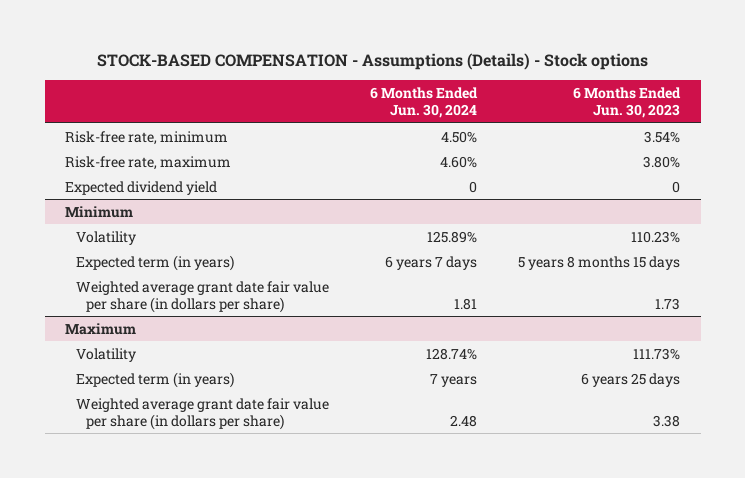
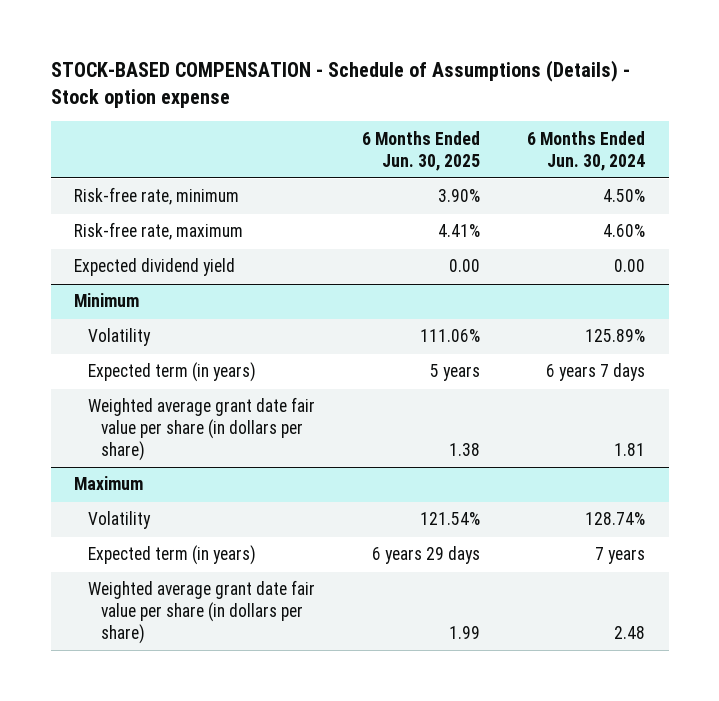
[96,53,648,71] STOCK-BASED COMPENSATION - Assumptions (Details) - Stock options -> [50,60,630,109] STOCK-BASED COMPENSATION - Schedule of Assumptions (Details) - Stock option expense
[573,86,682,118] 6 Months Ended Jun. 30, 2023 -> none
none -> [361,130,480,171] 6 Months Ended Jun. 30, 2025
[468,180,477,193] 0 -> [614,259,646,273] 0.00

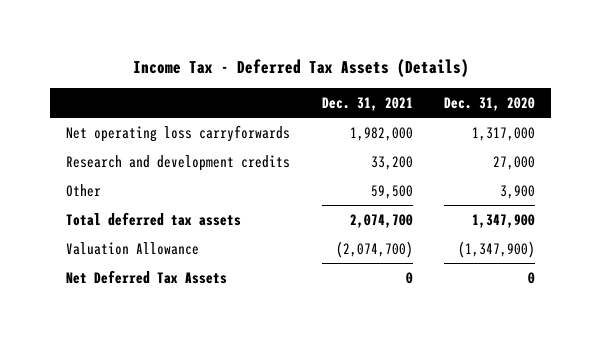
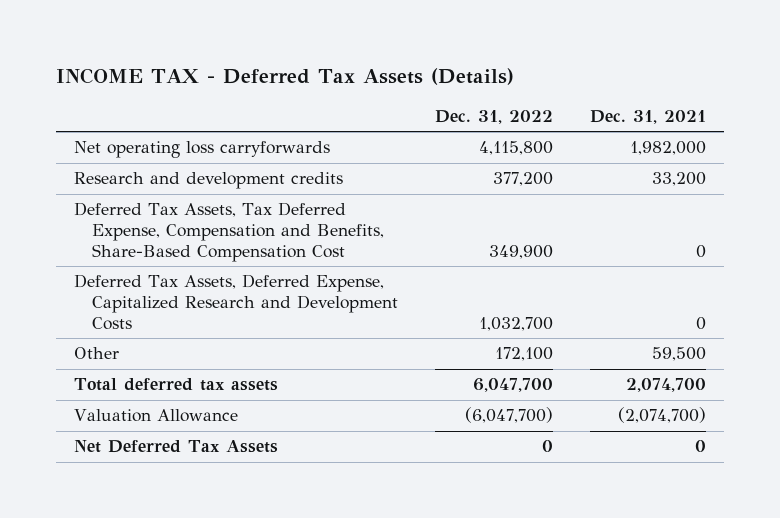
[132,58,469,77] Income Tax - Deferred Tax Assets (Details) -> [55,67,514,85] INCOME TAX - Deferred Tax Assets (Details)
[444,96,536,111] Dec. 31, 2020 -> none
none -> [434,110,553,125] Dec. 31, 2022
none -> [73,202,385,262] Deferred Tax Assets, Tax Deferred Expense, Compensation and Benefits, Share-Based Compensation Cost
none -> [73,274,399,330] Deferred Tax Assets, Deferred Expense, Capitalized Research and Development Costs

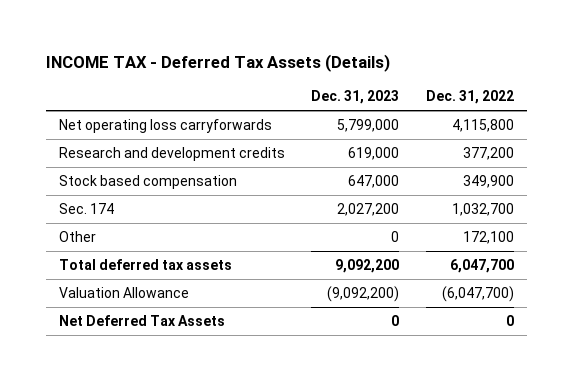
[589,110,706,125] Dec. 31, 2021 -> none
none -> [311,90,400,105] Dec. 31, 2023
[73,202,385,262] Deferred Tax Assets, Tax Deferred Expense, Compensation and Benefits, Share-Based Compensation Cost -> [58,175,237,190] Stock based compensation
[73,274,399,330] Deferred Tax Assets, Deferred Expense, Capitalized Research and Development Costs -> [58,203,114,215] Sec. 174

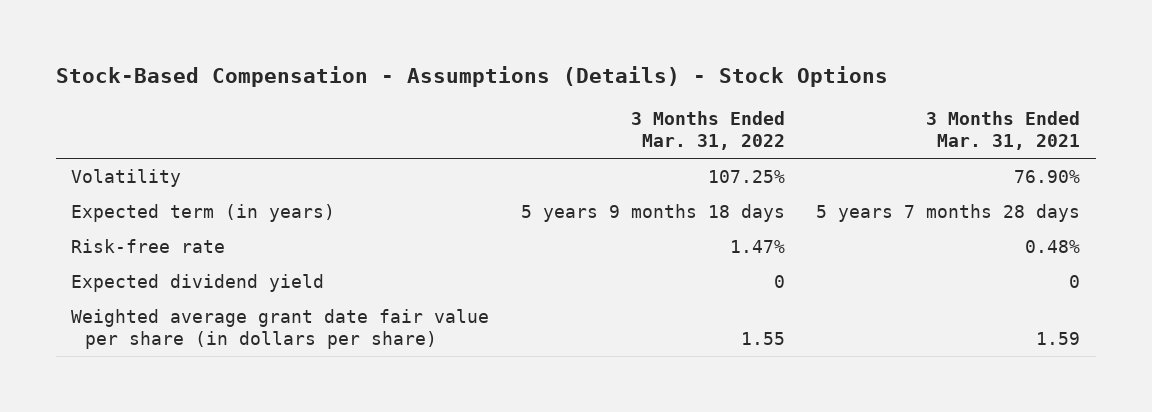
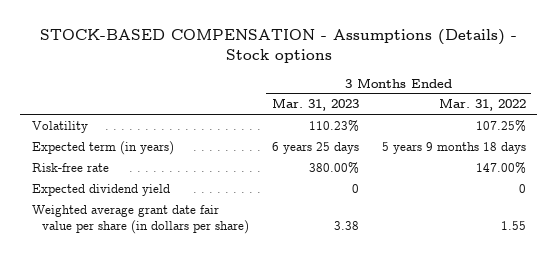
[55,66,888,88] Stock-Based Compensation - Assumptions (Details) - Stock Options -> [39,29,517,64] STOCK-BASED COMPENSATION - Assumptions (Details) - Stock options
[926,110,1081,151] 3 Months Ended Mar. 31, 2021 -> none
none -> [272,98,360,112] Mar. 31, 2023
[729,239,785,253] 1.47% -> [475,161,526,174] 147.00%

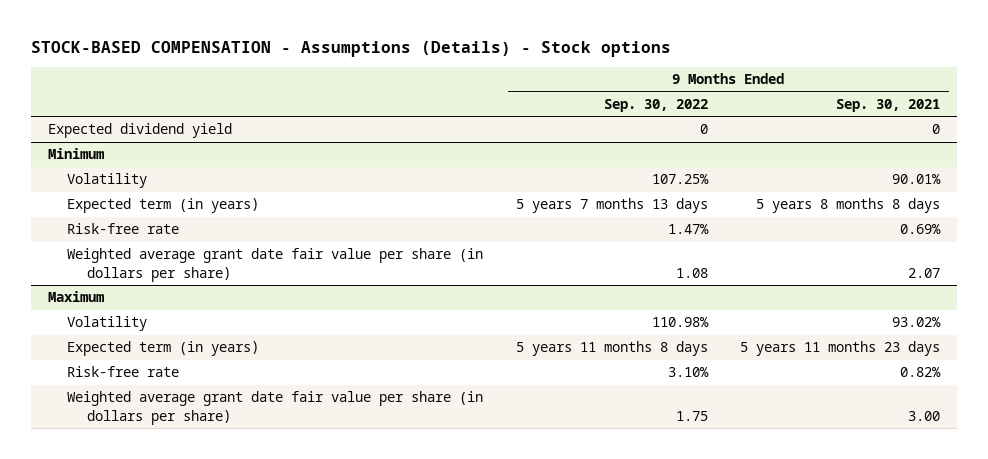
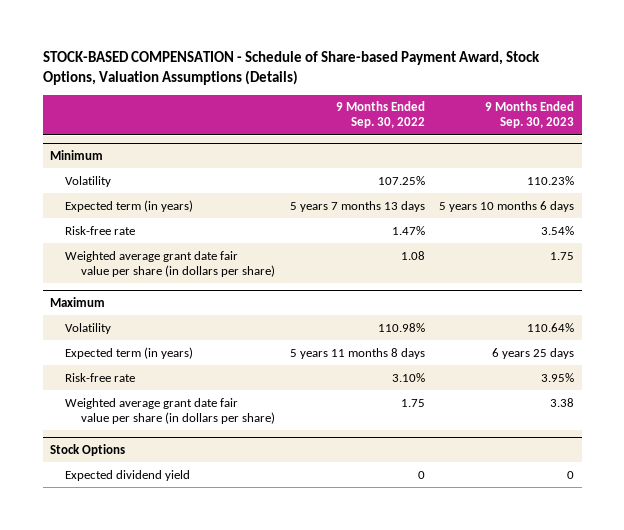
[31,41,672,58] STOCK-BASED COMPENSATION - Assumptions (Details) - Stock options -> [42,51,540,85] STOCK-BASED COMPENSATION - Schedule of Share-based Payment Award, Stock Options, Valuation Assumptions (Details)
[836,99,941,113] Sep. 30, 2021 -> none
none -> [485,101,575,129] 9 Months Ended Sep. 30, 2023
[47,123,232,139] Expected dividend yield -> none
none -> [49,444,125,457] Stock Options
none -> [65,469,191,481] Expected dividend yield

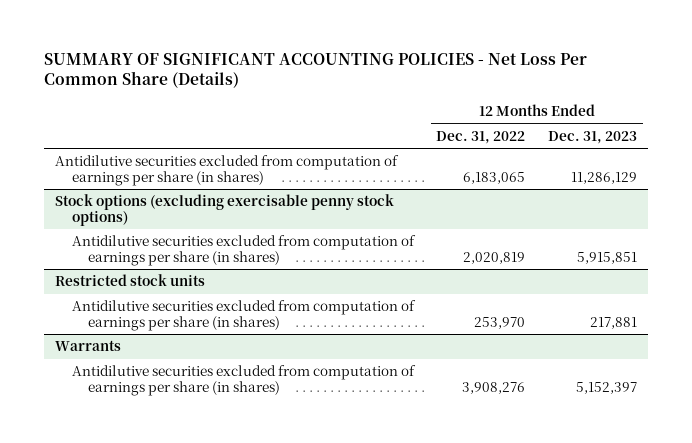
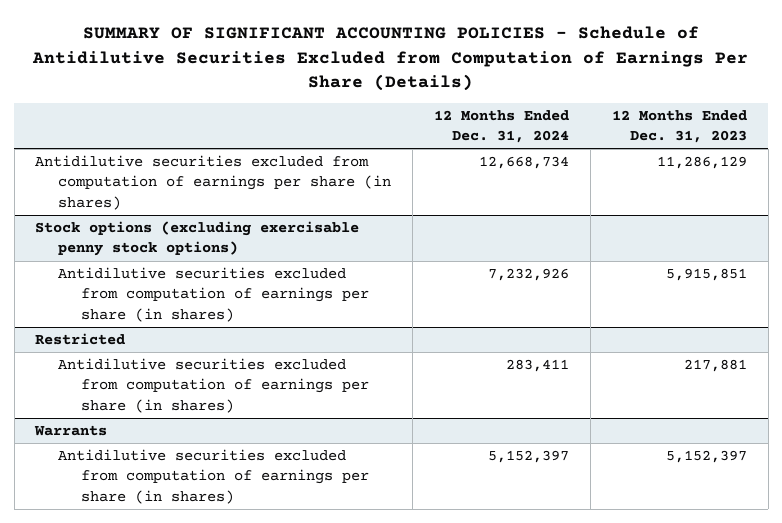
[44,52,588,89] SUMMARY OF SIGNIFICANT ACCOUNTING POLICIES - Net Loss Per Common Share (Details) -> [32,26,749,92] SUMMARY OF SIGNIFICANT ACCOUNTING POLICIES - Schedule of Antidilutive Securities Excluded from Computation of Earnings Per Share (Details)
[436,130,526,144] Dec. 31, 2022 -> none
none -> [433,109,569,144] 12 Months Ended Dec. 31, 2024
[55,274,206,287] Restricted stock units -> [35,333,126,346] Restricted

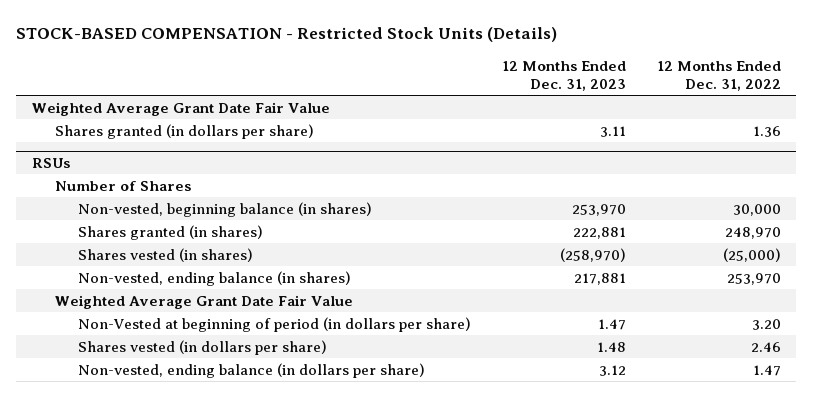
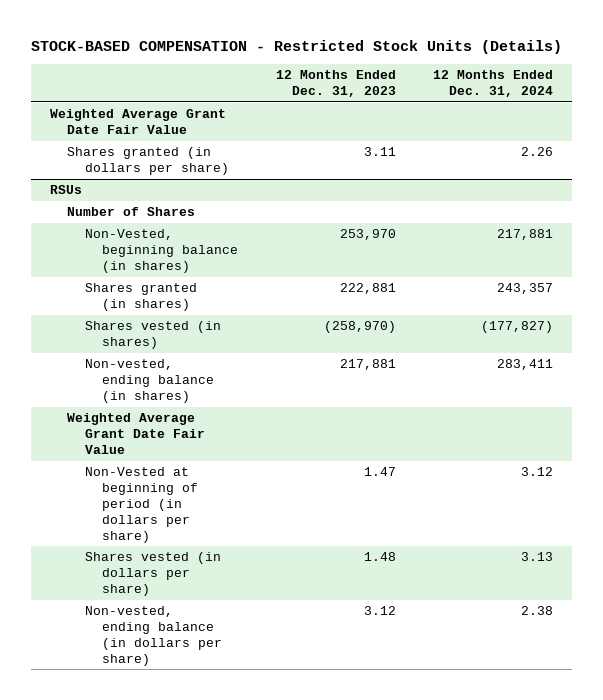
[656,60,781,92] 12 Months Ended Dec. 31, 2022 -> none
none -> [433,70,554,98] 12 Months Ended Dec. 31, 2024
[77,201,372,217] Non-vested, beginning balance (in shares) -> [84,229,239,273] Non-Vested, beginning balance (in shares)

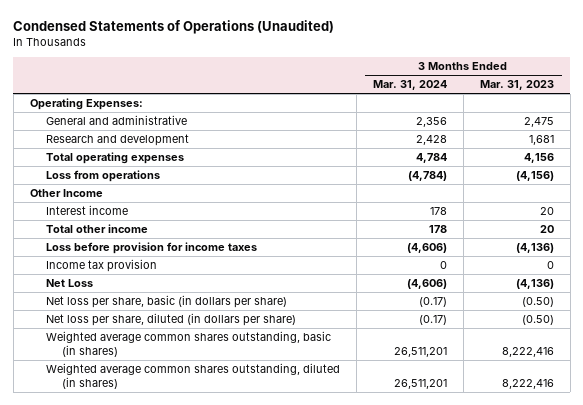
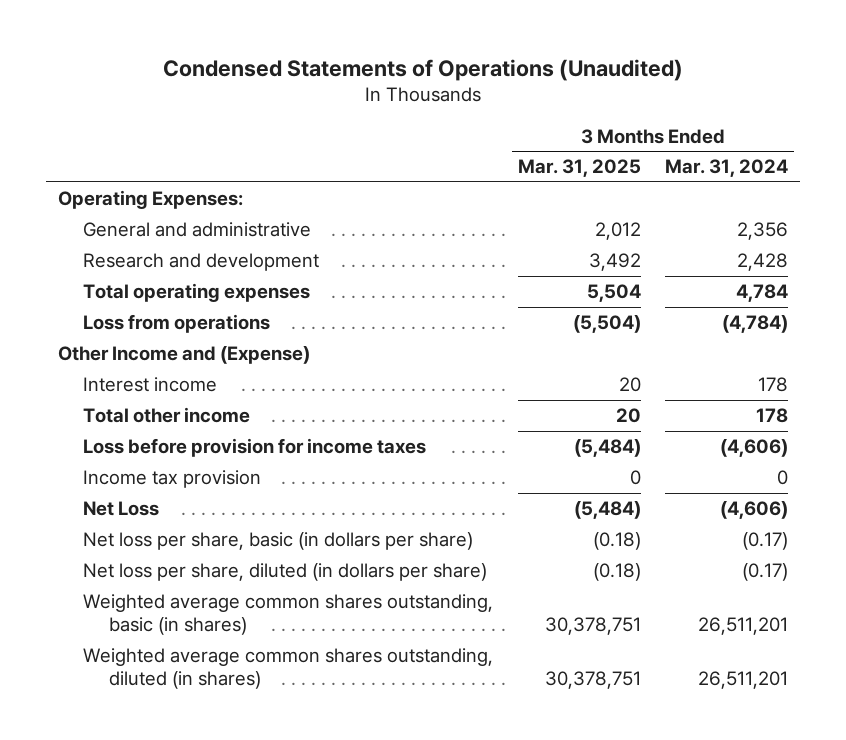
[479,80,554,91] Mar. 31, 2023 -> none
none -> [517,159,641,178] Mar. 31, 2025
[29,189,103,198] Other Income -> [58,346,311,365] Other Income and (Expense)

